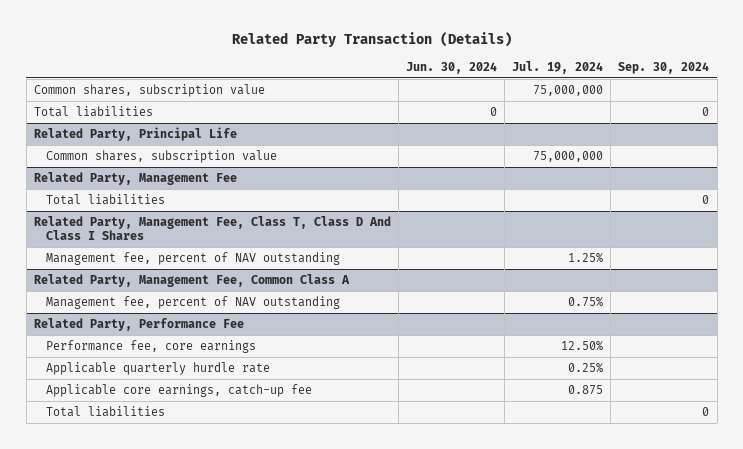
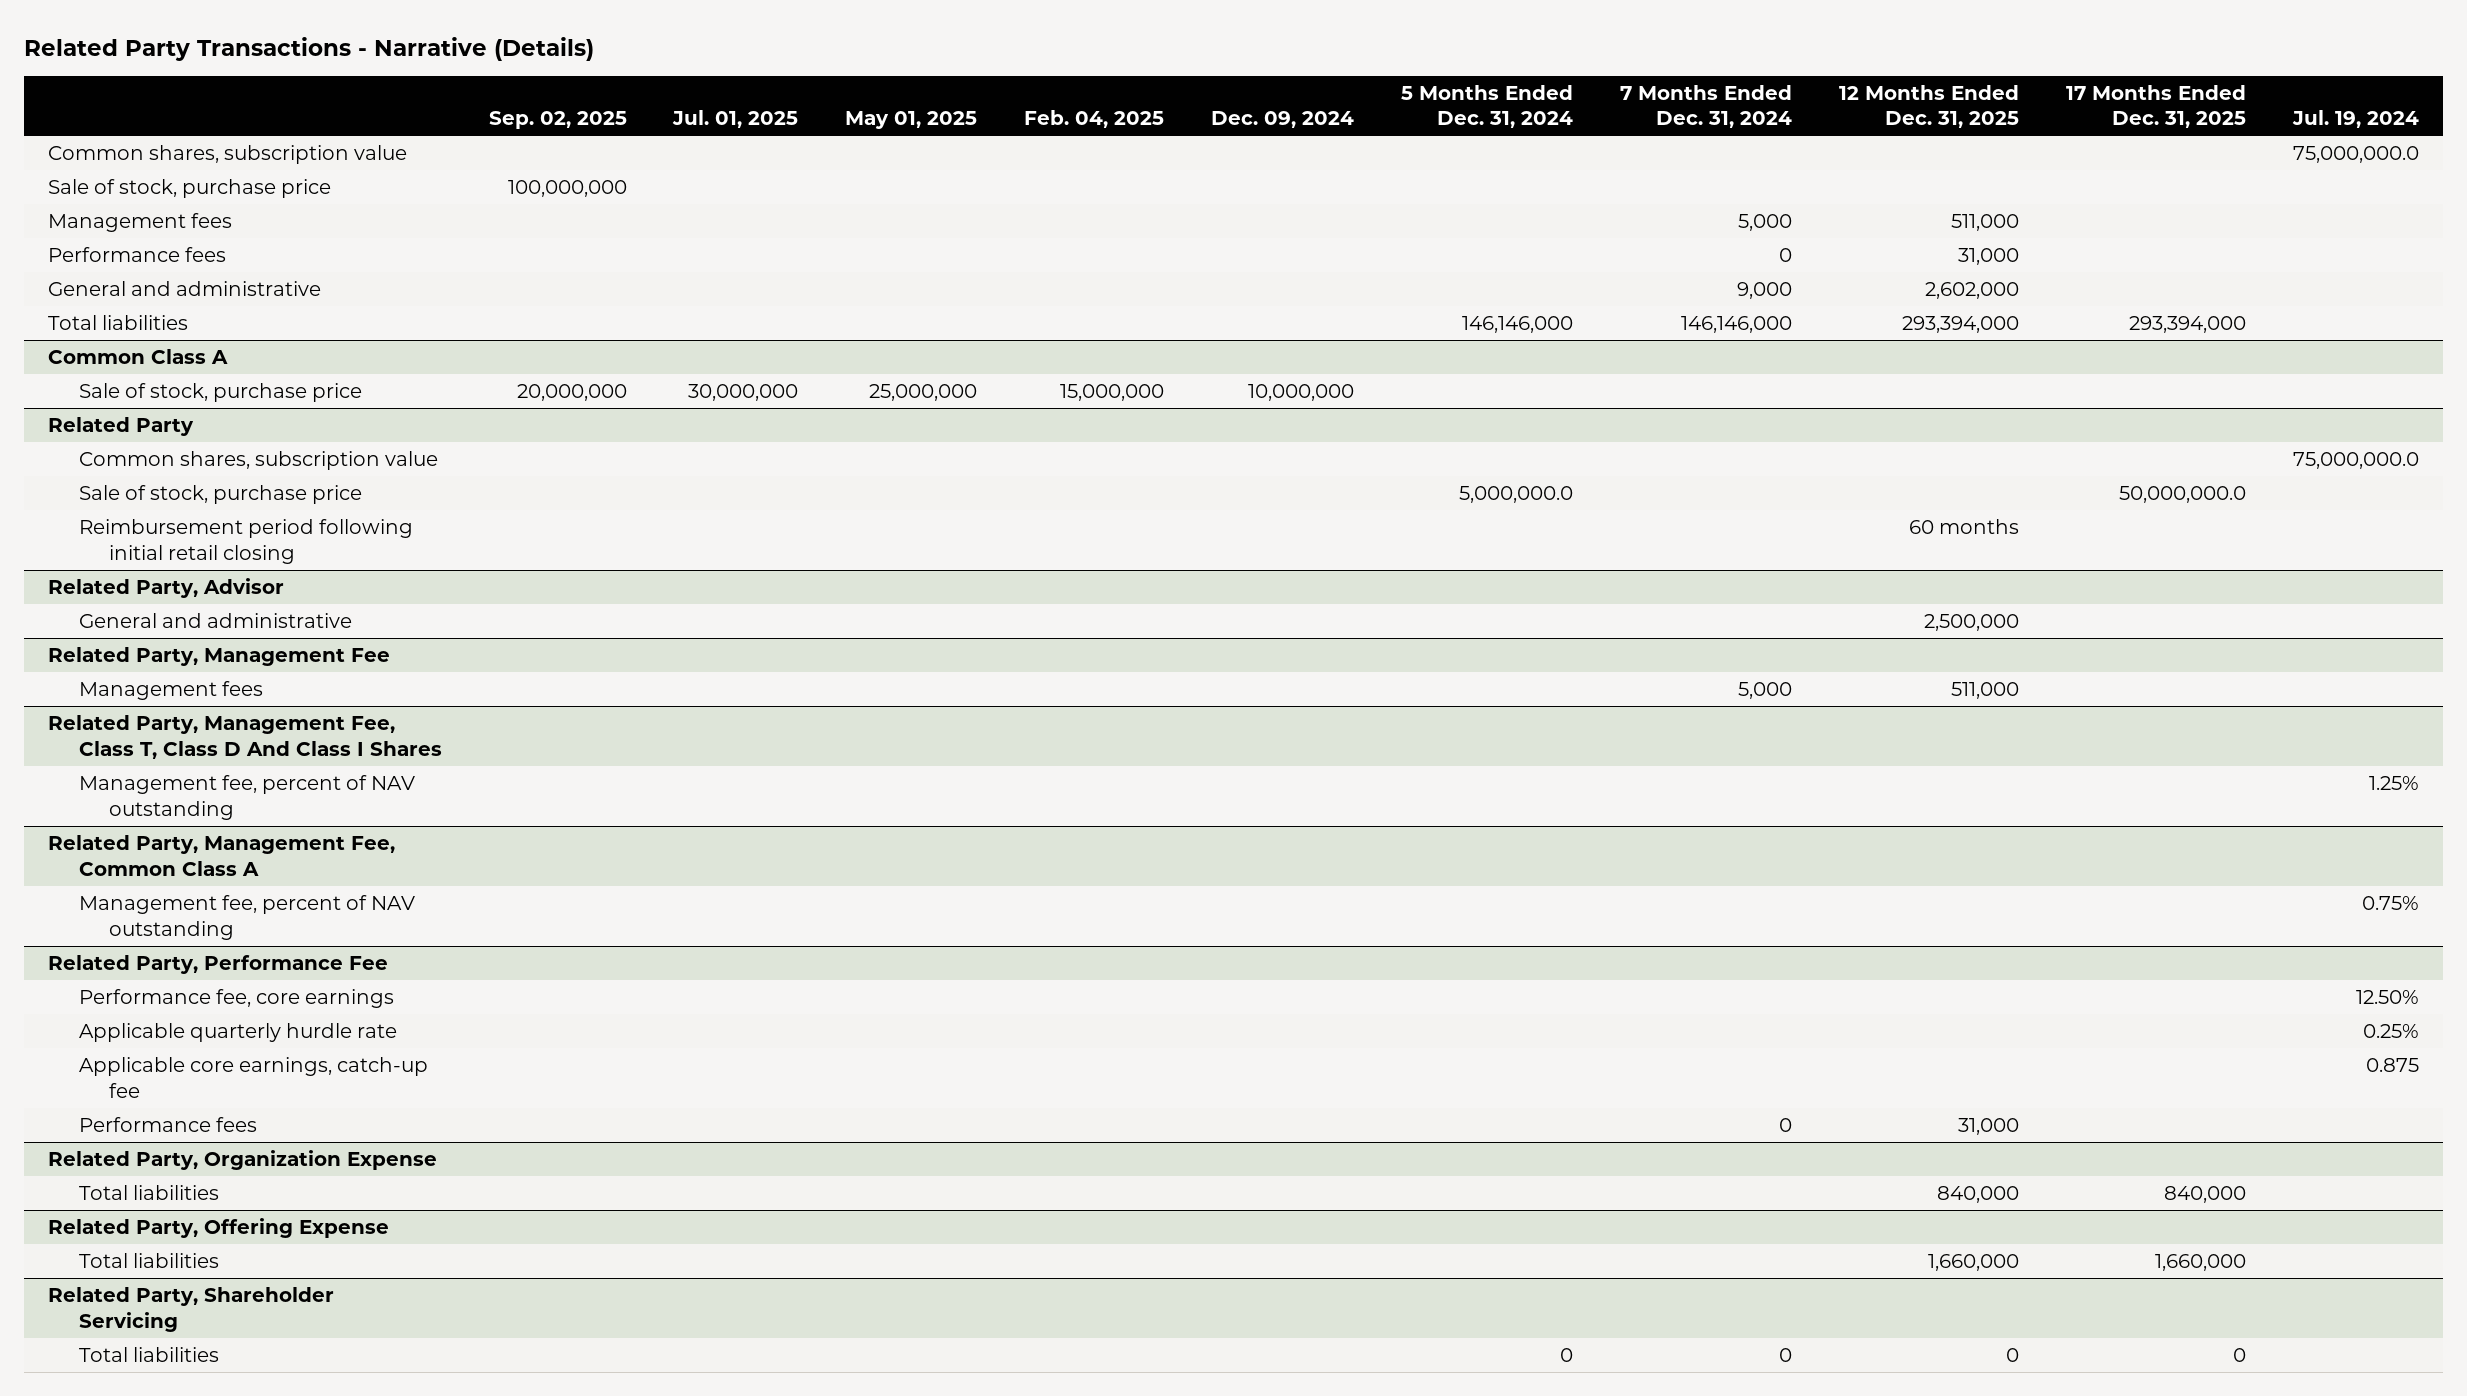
[231,32,512,48] Related Party Transaction (Details) -> [24,36,595,61] Related Party Transactions - Narrative (Details)
[405,61,497,74] Jun. 30, 2024 -> none
[618,61,710,74] Sep. 30, 2024 -> none
none -> [488,111,627,130] Sep. 02, 2025
none -> [672,110,799,129] Jul. 01, 2025
none -> [845,111,978,130] May 01, 2025
none -> [1024,110,1165,129] Feb. 04, 2025
none -> [1211,111,1355,129] Dec. 09, 2024
none -> [1401,85,1574,129] 5 Months Ended Dec. 31, 2024
none -> [1620,85,1793,129] 7 Months Ended Dec. 31, 2024
none -> [1839,85,2020,129] 12 Months Ended Dec. 31, 2025
none -> [2066,85,2247,129] 17 Months Ended Dec. 31, 2025
[533,85,604,97] 75,000,000 -> [2293,146,2420,164] 75,000,000.0
none -> [47,179,331,199] Sale of stock, purchase price
none -> [47,213,232,233] Management fees
none -> [47,247,226,263] Performance fees
none -> [47,281,321,297] General and administrative
none -> [47,349,228,365] Common Class A
none -> [78,383,362,403] Sale of stock, purchase price
[33,127,237,142] Related Party, Principal Life -> [47,417,194,437] Related Party
[533,151,604,163] 75,000,000 -> [2293,452,2420,470] 75,000,000.0
none -> [78,485,362,505] Sale of stock, purchase price
none -> [78,519,413,564] Reimbursement period following initial retail closing
none -> [47,578,284,599] Related Party, Advisor
none -> [78,613,352,629] General and administrative
[45,194,165,206] Total liabilities -> none
none -> [78,681,263,701] Management fees
[45,406,165,418] Total liabilities -> none
none -> [78,1117,257,1133] Performance fees
none -> [47,1150,437,1171] Related Party, Organization Expense
none -> [78,1185,219,1201] Total liabilities
none -> [47,1218,389,1239] Related Party, Offering Expense
none -> [78,1253,219,1269] Total liabilities
none -> [47,1287,334,1332] Related Party, Shareholder Servicing
none -> [78,1347,219,1363] Total liabilities

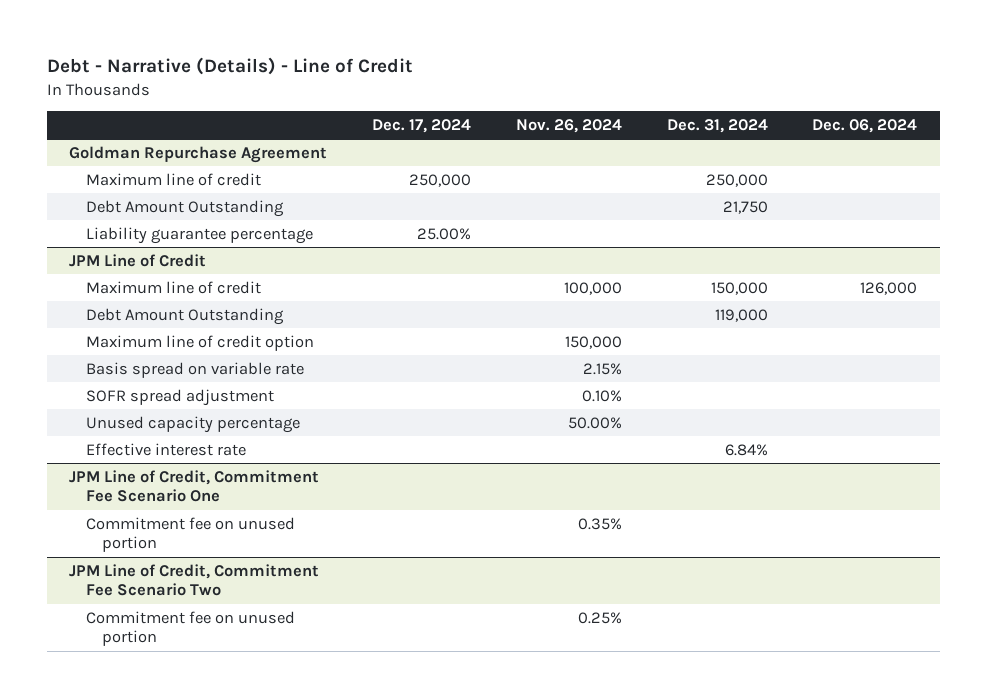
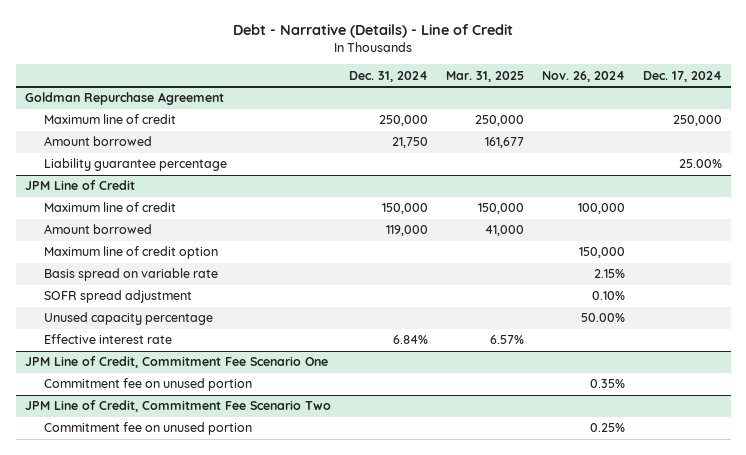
[812,119,918,134] Dec. 06, 2024 -> none
none -> [445,70,524,82] Mar. 31, 2025
[85,199,284,217] Debt Amount Outstanding -> [44,136,153,147] Amount borrowed
[85,307,284,325] Debt Amount Outstanding -> [44,224,153,235] Amount borrowed

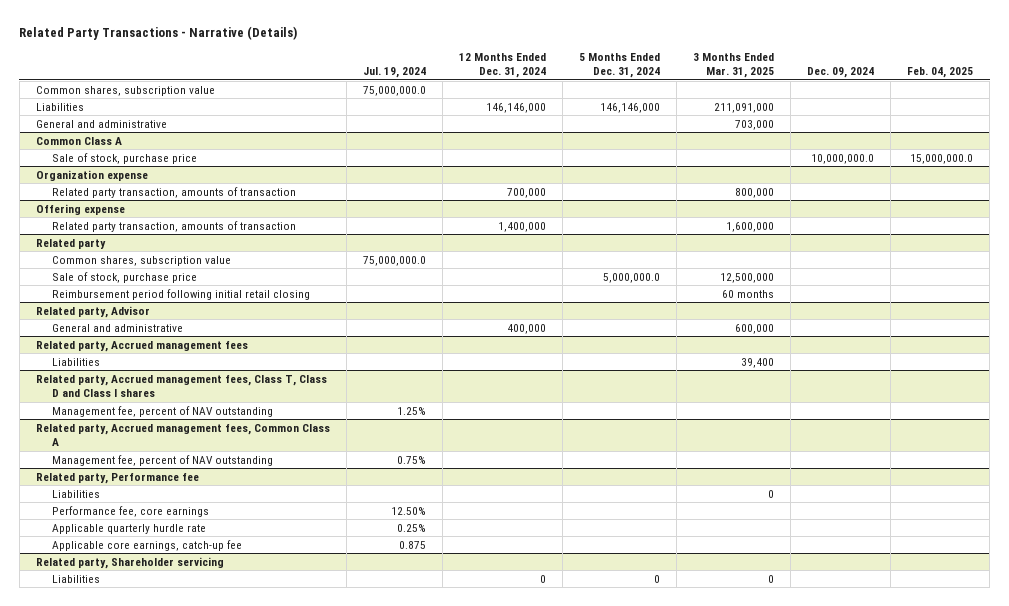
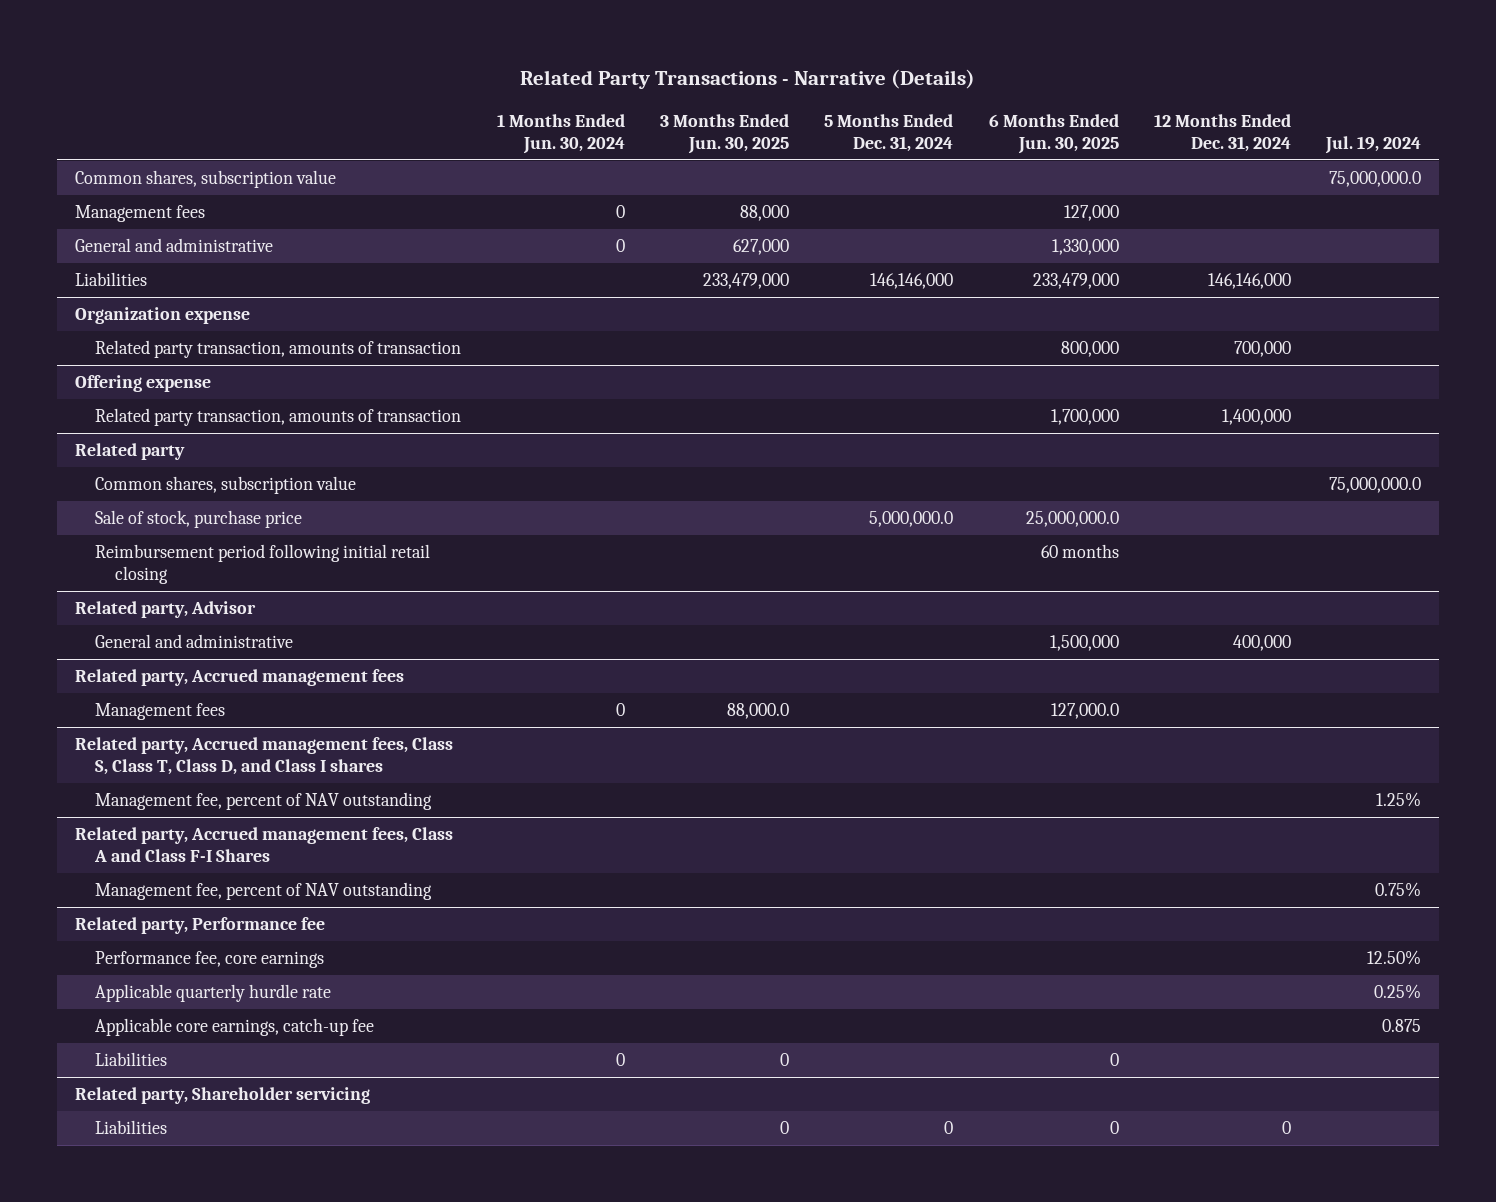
[693,52,775,79] 3 Months Ended Mar. 31, 2025 -> none
[807,67,875,79] Dec. 09, 2024 -> none
[907,67,974,79] Feb. 04, 2025 -> none
none -> [496,113,625,154] 1 Months Ended Jun. 30, 2024
none -> [659,113,789,154] 3 Months Ended Jun. 30, 2025
none -> [988,113,1119,154] 6 Months Ended Jun. 30, 2025
none -> [75,205,206,223] Management fees
[35,136,122,145] Common Class A -> none
[52,152,198,164] Sale of stock, purchase price -> none
[35,102,84,111] Liabilities -> [75,272,148,287] Liabilities
[52,357,101,366] Liabilities -> none
none -> [95,703,226,721] Management fees
[35,374,327,398] Related party, Accrued management fees, Class T, Class D and Class I shares -> [75,737,454,776] Related party, Accrued management fees, Class S, Class T, Class D, and Class I shares
[35,423,330,447] Related party, Accrued management fees, Common Class A -> [75,827,454,863] Related party, Accrued management fees, Class A and Class F-I Shares
[52,489,101,498] Liabilities -> [95,1052,168,1067] Liabilities

